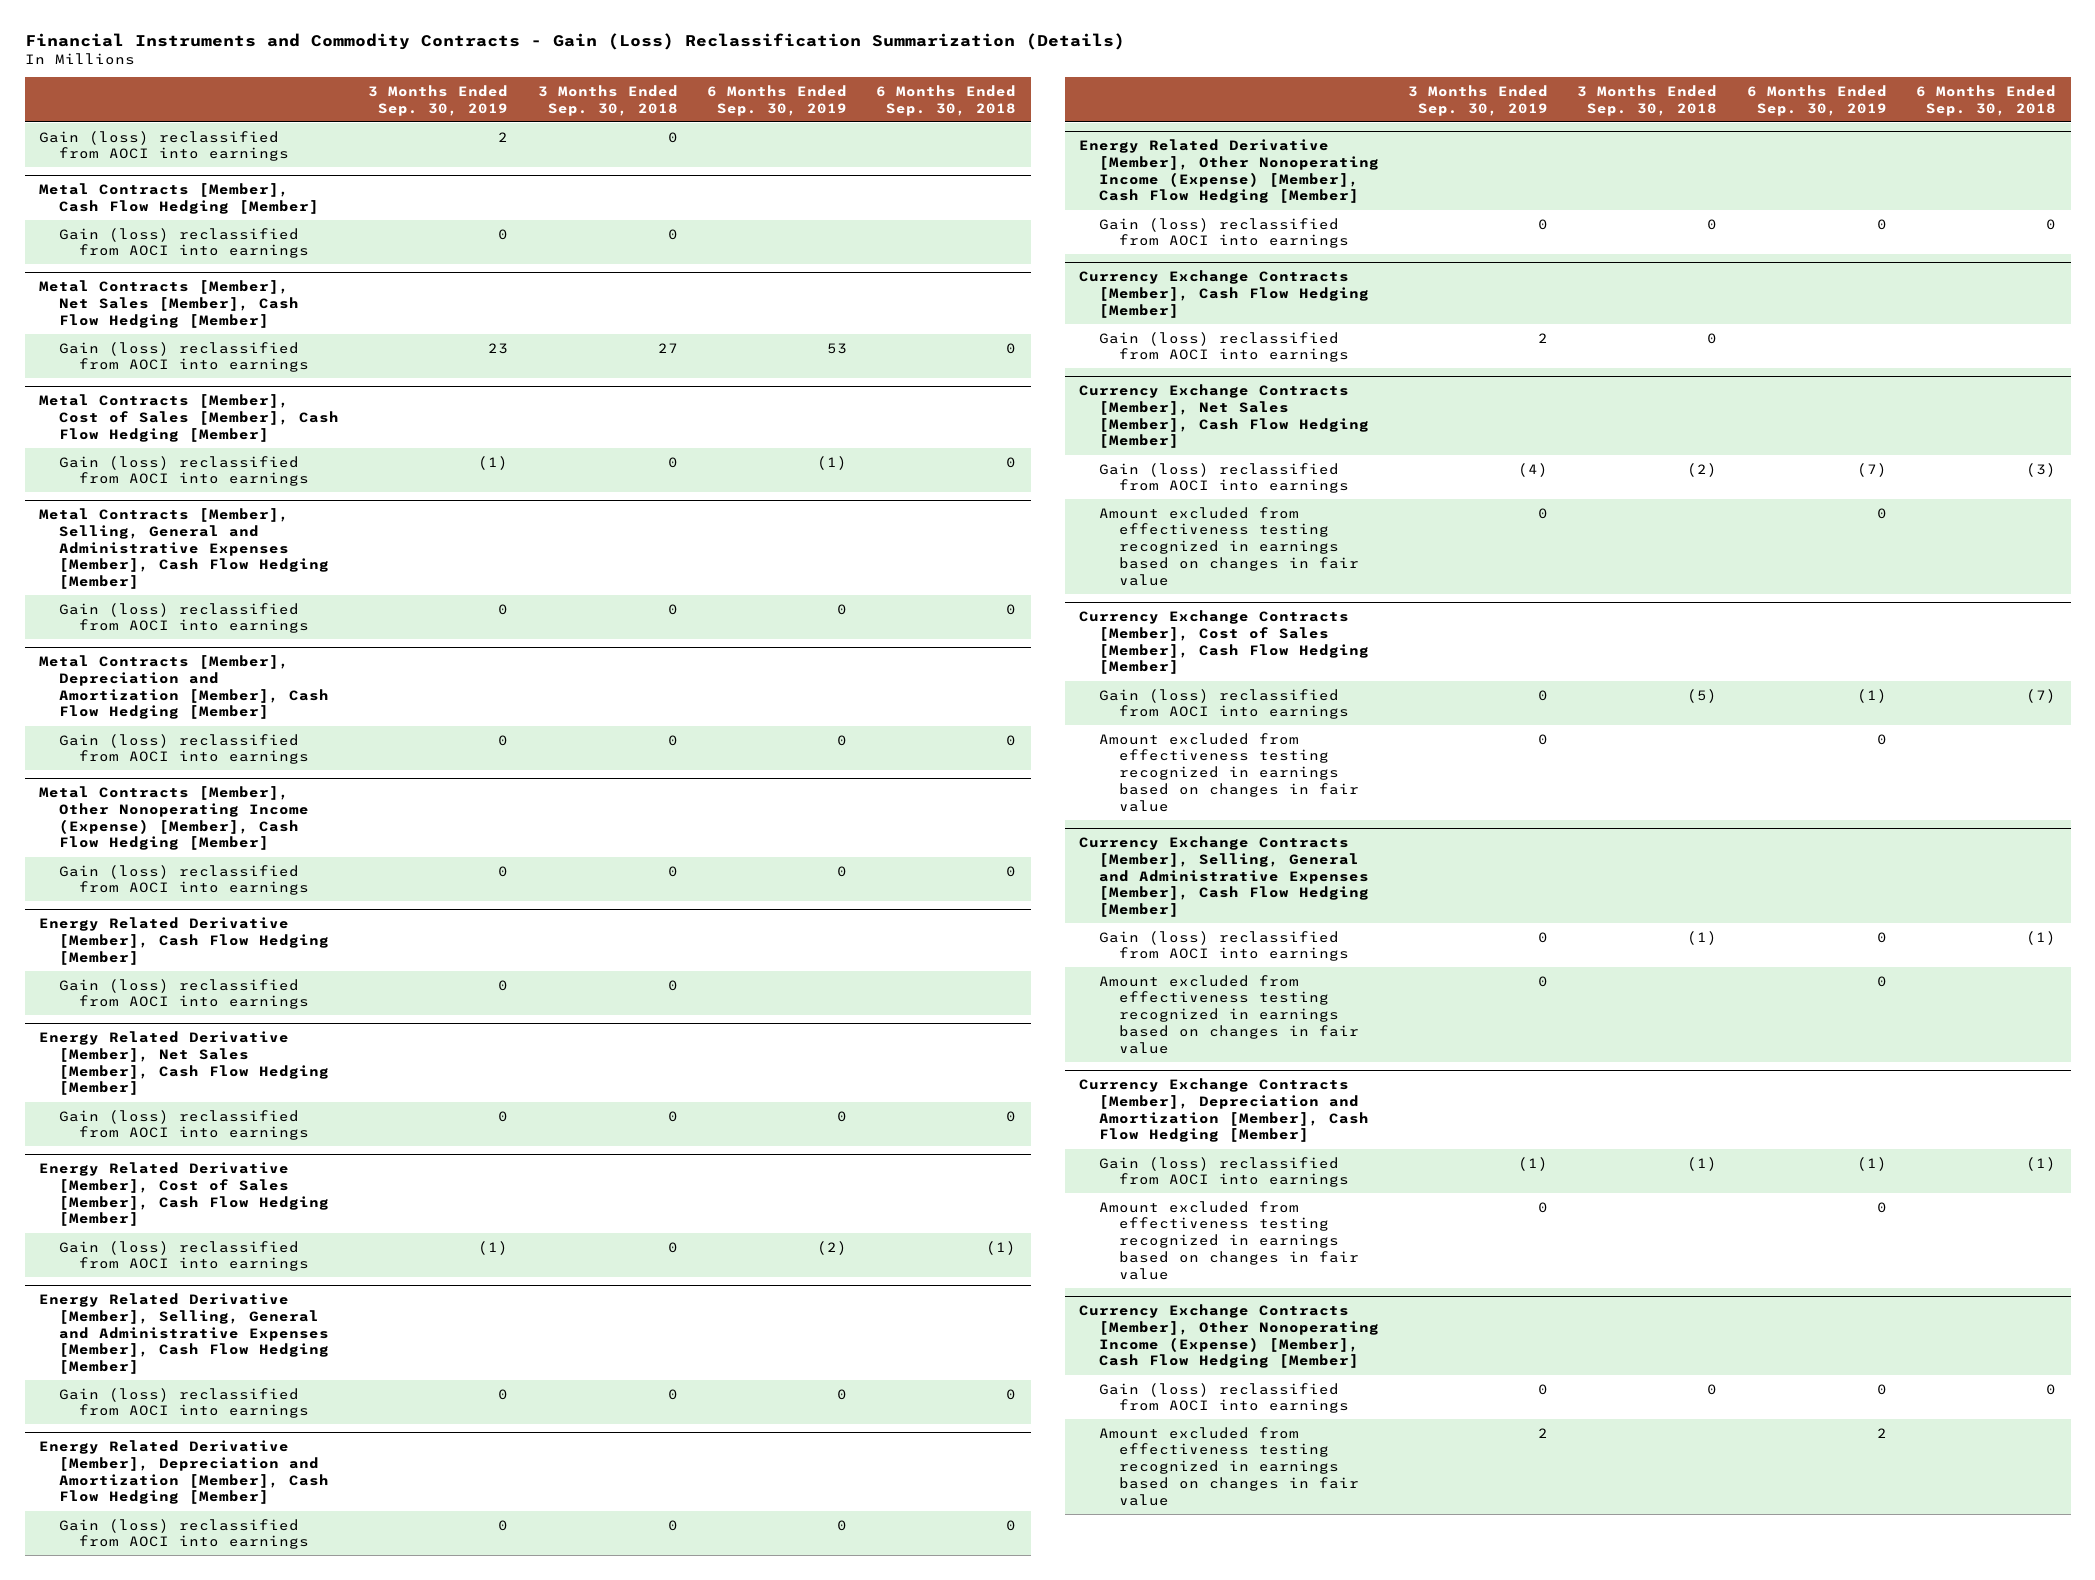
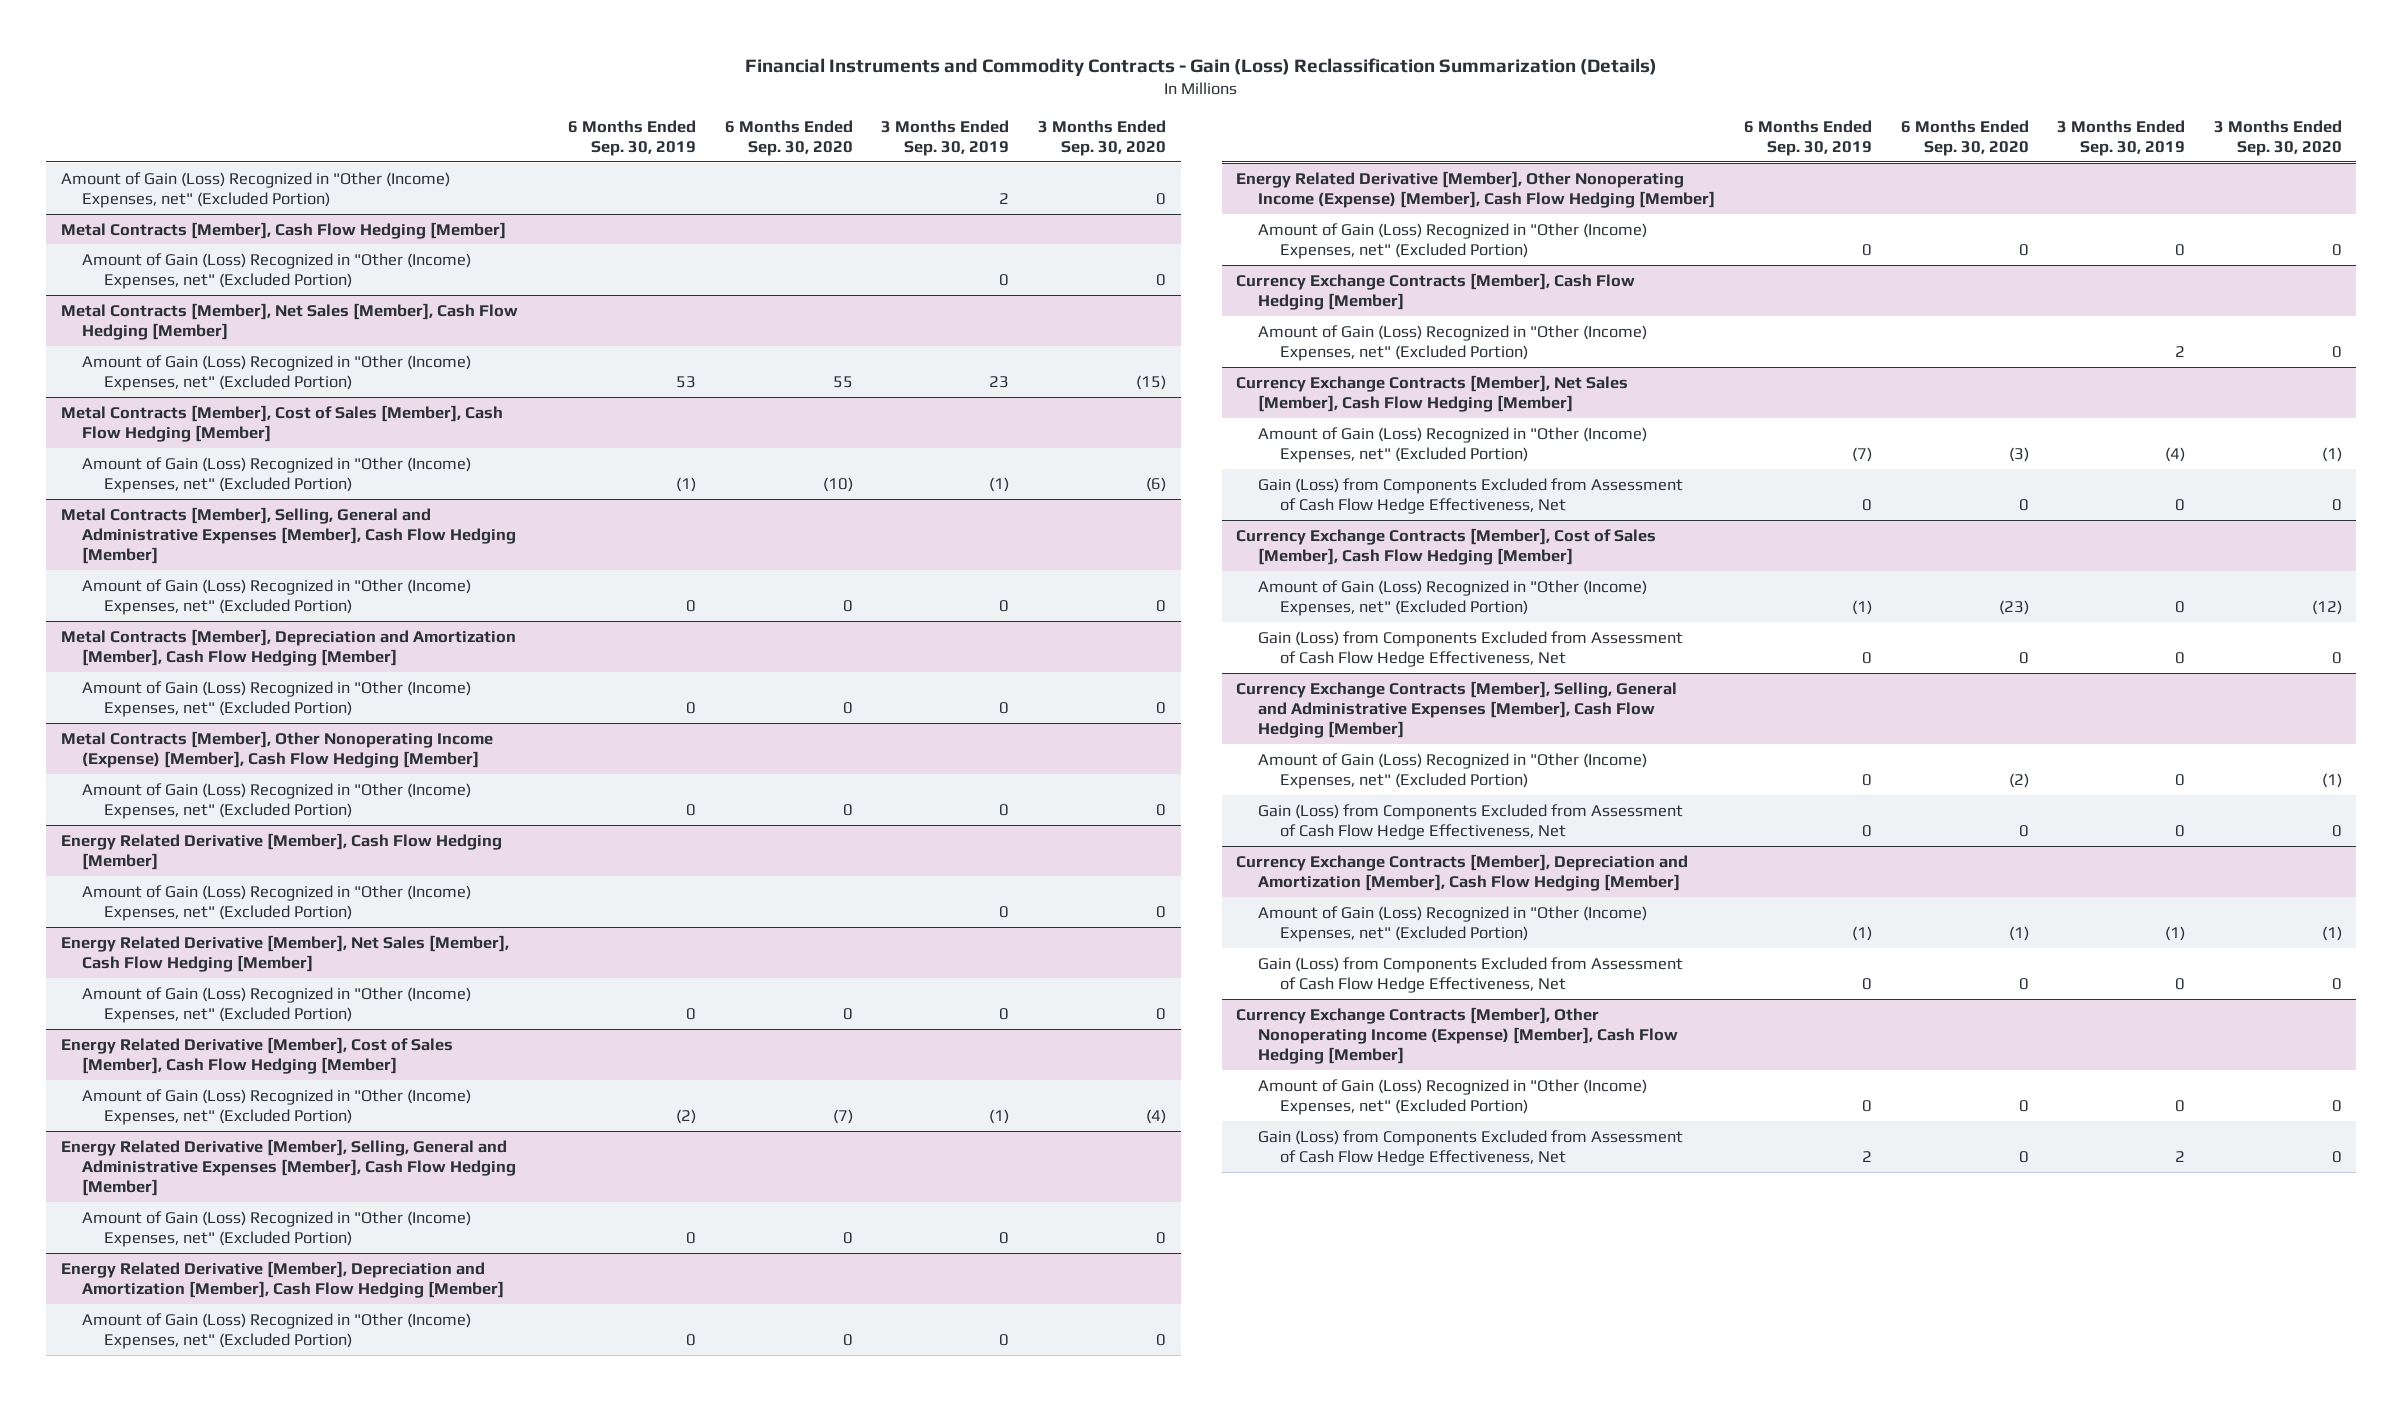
[537,84,678,116] 3 Months Ended Sep. 30, 2018 -> none
[876,84,1017,116] 6 Months Ended Sep. 30, 2018 -> none
none -> [724,119,853,156] 6 Months Ended Sep. 30, 2020
none -> [1038,119,1167,156] 3 Months Ended Sep. 30, 2020
[39,130,290,162] Gain (loss) reclassified from AOCI into earnings -> [60,171,450,208] Amount of Gain (Loss) Recognized in "Other (Income) Expenses, net" (Excluded Portion)
[59,227,309,259] Gain (loss) reclassified from AOCI into earnings -> [82,252,472,289] Amount of Gain (Loss) Recognized in "Other (Income) Expenses, net" (Excluded Portion)
[59,341,309,373] Gain (loss) reclassified from AOCI into earnings -> [82,354,472,391] Amount of Gain (Loss) Recognized in "Other (Income) Expenses, net" (Excluded Portion)
[59,455,309,487] Gain (loss) reclassified from AOCI into earnings -> [82,456,472,493] Amount of Gain (Loss) Recognized in "Other (Income) Expenses, net" (Excluded Portion)
[59,602,309,634] Gain (loss) reclassified from AOCI into earnings -> [82,578,472,615] Amount of Gain (Loss) Recognized in "Other (Income) Expenses, net" (Excluded Portion)
[59,733,309,765] Gain (loss) reclassified from AOCI into earnings -> [82,680,472,717] Amount of Gain (Loss) Recognized in "Other (Income) Expenses, net" (Excluded Portion)
[59,864,309,896] Gain (loss) reclassified from AOCI into earnings -> [82,782,472,819] Amount of Gain (Loss) Recognized in "Other (Income) Expenses, net" (Excluded Portion)
[59,978,309,1010] Gain (loss) reclassified from AOCI into earnings -> [82,884,472,921] Amount of Gain (Loss) Recognized in "Other (Income) Expenses, net" (Excluded Portion)
[59,1109,309,1141] Gain (loss) reclassified from AOCI into earnings -> [82,986,472,1023] Amount of Gain (Loss) Recognized in "Other (Income) Expenses, net" (Excluded Portion)
[59,1240,309,1272] Gain (loss) reclassified from AOCI into earnings -> [82,1088,472,1125] Amount of Gain (Loss) Recognized in "Other (Income) Expenses, net" (Excluded Portion)
[59,1387,309,1419] Gain (loss) reclassified from AOCI into earnings -> [82,1210,472,1247] Amount of Gain (Loss) Recognized in "Other (Income) Expenses, net" (Excluded Portion)
[59,1518,309,1550] Gain (loss) reclassified from AOCI into earnings -> [82,1312,472,1349] Amount of Gain (Loss) Recognized in "Other (Income) Expenses, net" (Excluded Portion)
[1098,217,1349,249] Gain (loss) reclassified from AOCI into earnings -> [1258,222,1648,259] Amount of Gain (Loss) Recognized in "Other (Income) Expenses, net" (Excluded Portion)
[1098,331,1349,363] Gain (loss) reclassified from AOCI into earnings -> [1258,324,1648,361] Amount of Gain (Loss) Recognized in "Other (Income) Expenses, net" (Excluded Portion)
[1098,462,1349,494] Gain (loss) reclassified from AOCI into earnings -> [1258,426,1648,463] Amount of Gain (Loss) Recognized in "Other (Income) Expenses, net" (Excluded Portion)
[1098,506,1359,586] Amount excluded from effectiveness testing recognized in earnings based on changes in fair value -> [1258,477,1684,514] Gain (Loss) from Components Excluded from Assessment of Cash Flow Hedge Effectiveness, Net
[1098,688,1349,720] Gain (loss) reclassified from AOCI into earnings -> [1258,579,1648,616] Amount of Gain (Loss) Recognized in "Other (Income) Expenses, net" (Excluded Portion)
[1098,732,1359,812] Amount excluded from effectiveness testing recognized in earnings based on changes in fair value -> [1258,630,1684,667] Gain (Loss) from Components Excluded from Assessment of Cash Flow Hedge Effectiveness, Net
[1098,930,1349,962] Gain (loss) reclassified from AOCI into earnings -> [1258,752,1648,789] Amount of Gain (Loss) Recognized in "Other (Income) Expenses, net" (Excluded Portion)
[1098,974,1359,1054] Amount excluded from effectiveness testing recognized in earnings based on changes in fair value -> [1258,803,1684,840] Gain (Loss) from Components Excluded from Assessment of Cash Flow Hedge Effectiveness, Net
[1098,1156,1349,1188] Gain (loss) reclassified from AOCI into earnings -> [1258,905,1648,942] Amount of Gain (Loss) Recognized in "Other (Income) Expenses, net" (Excluded Portion)
[1098,1200,1359,1280] Amount excluded from effectiveness testing recognized in earnings based on changes in fair value -> [1258,956,1684,993] Gain (Loss) from Components Excluded from Assessment of Cash Flow Hedge Effectiveness, Net
[1098,1382,1349,1414] Gain (loss) reclassified from AOCI into earnings -> [1258,1078,1648,1115] Amount of Gain (Loss) Recognized in "Other (Income) Expenses, net" (Excluded Portion)
[1098,1426,1359,1506] Amount excluded from effectiveness testing recognized in earnings based on changes in fair value -> [1258,1129,1684,1166] Gain (Loss) from Components Excluded from Assessment of Cash Flow Hedge Effectiveness, Net

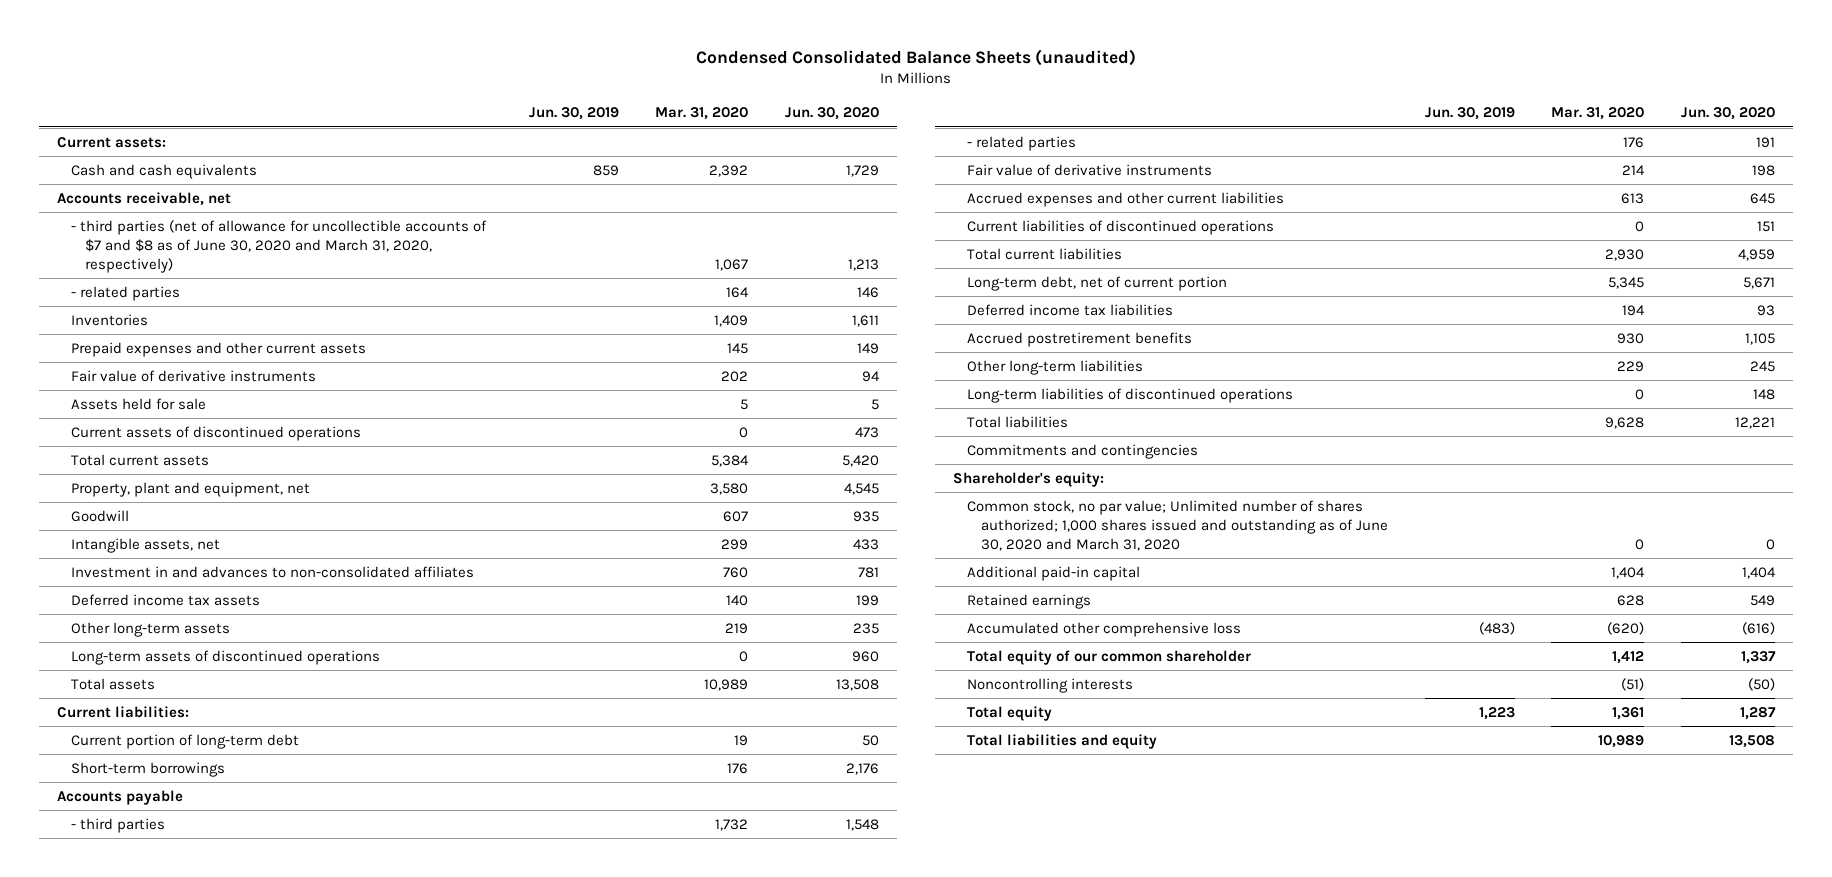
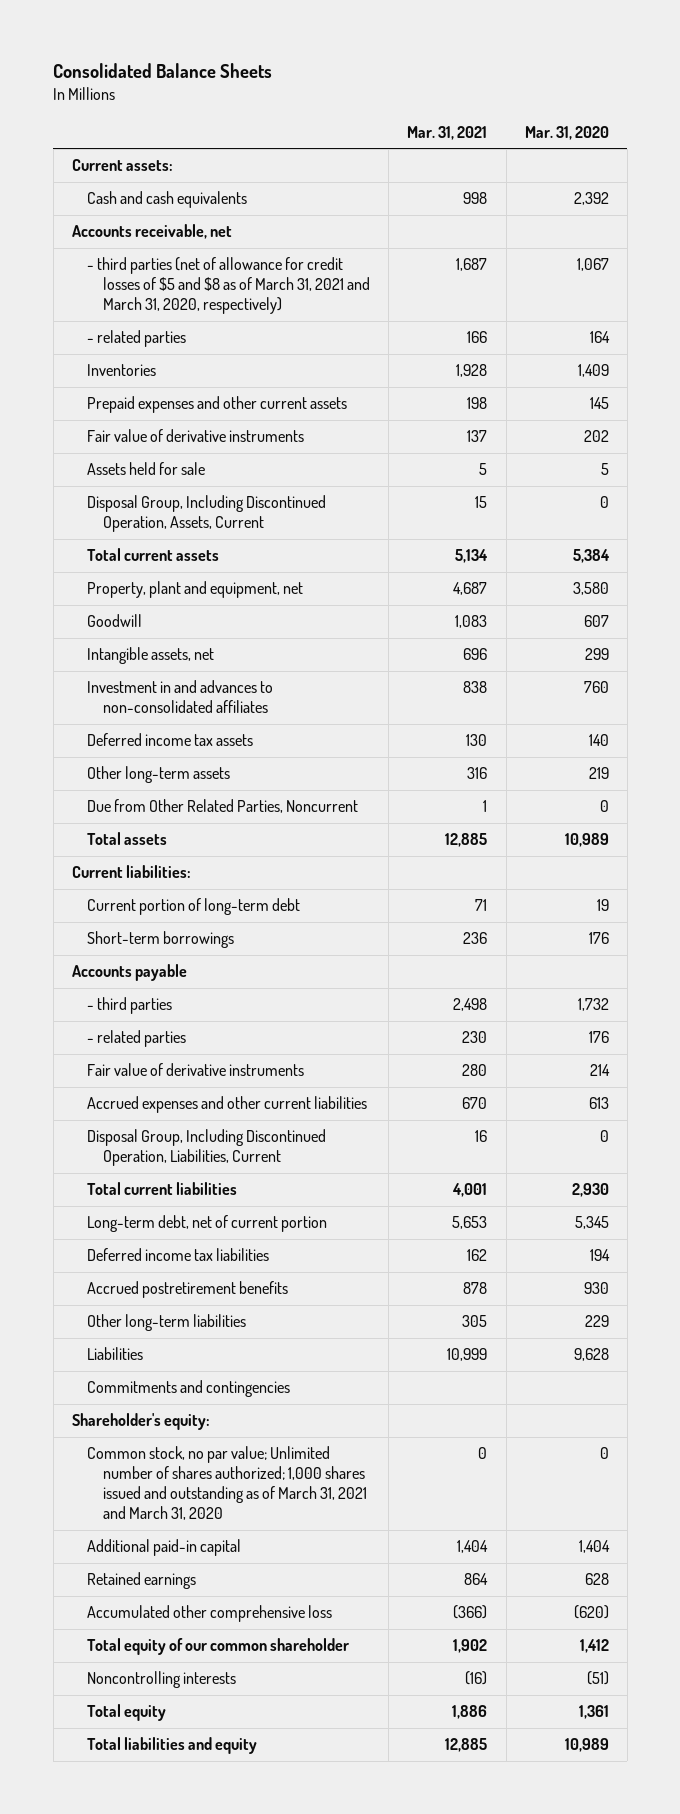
[696,48,1137,66] Condensed Consolidated Balance Sheets (unaudited) -> [53,62,273,78] Consolidated Balance Sheets
[528,107,619,121] Jun. 30, 2019 -> none
[784,107,879,121] Jun. 30, 2020 -> none
none -> [407,125,488,140] Mar. 31, 2021
[71,220,488,274] - third parties (net of allowance for uncollectible accounts of $7 and $8 as of June 30, 2020 and March 31, 2020, respectively) -> [87,257,371,315] - third parties (net of allowance for credit losses of $5 and $8 as of March 31, 2021 and March 31, 2020, respectively)
[71,426,362,442] Current assets of discontinued operations -> [87,495,327,533] Disposal Group, Including Discontinued Operation, Assets, Current
[71,650,381,666] Long-term assets of discontinued operations -> none
none -> [87,799,359,814] Due from Other Related Parties, Noncurrent
[967,220,1275,236] Current liabilities of discontinued operations -> [87,1129,327,1167] Disposal Group, Including Discontinued Operation, Liabilities, Current
[967,388,1294,404] Long-term liabilities of discontinued operations -> none
[967,416,1069,429] Total liabilities -> [87,1347,144,1361] Liabilities
[967,500,1389,552] Common stock, no par value; Unlimited number of shares authorized; 1,000 shares issued and outstanding as of June 30, 2020 and March 31, 2020 -> [87,1446,368,1521] Common stock, no par value; Unlimited number of shares authorized; 1,000 shares issued and outstanding as of March 31, 2021 and March 31, 2020

